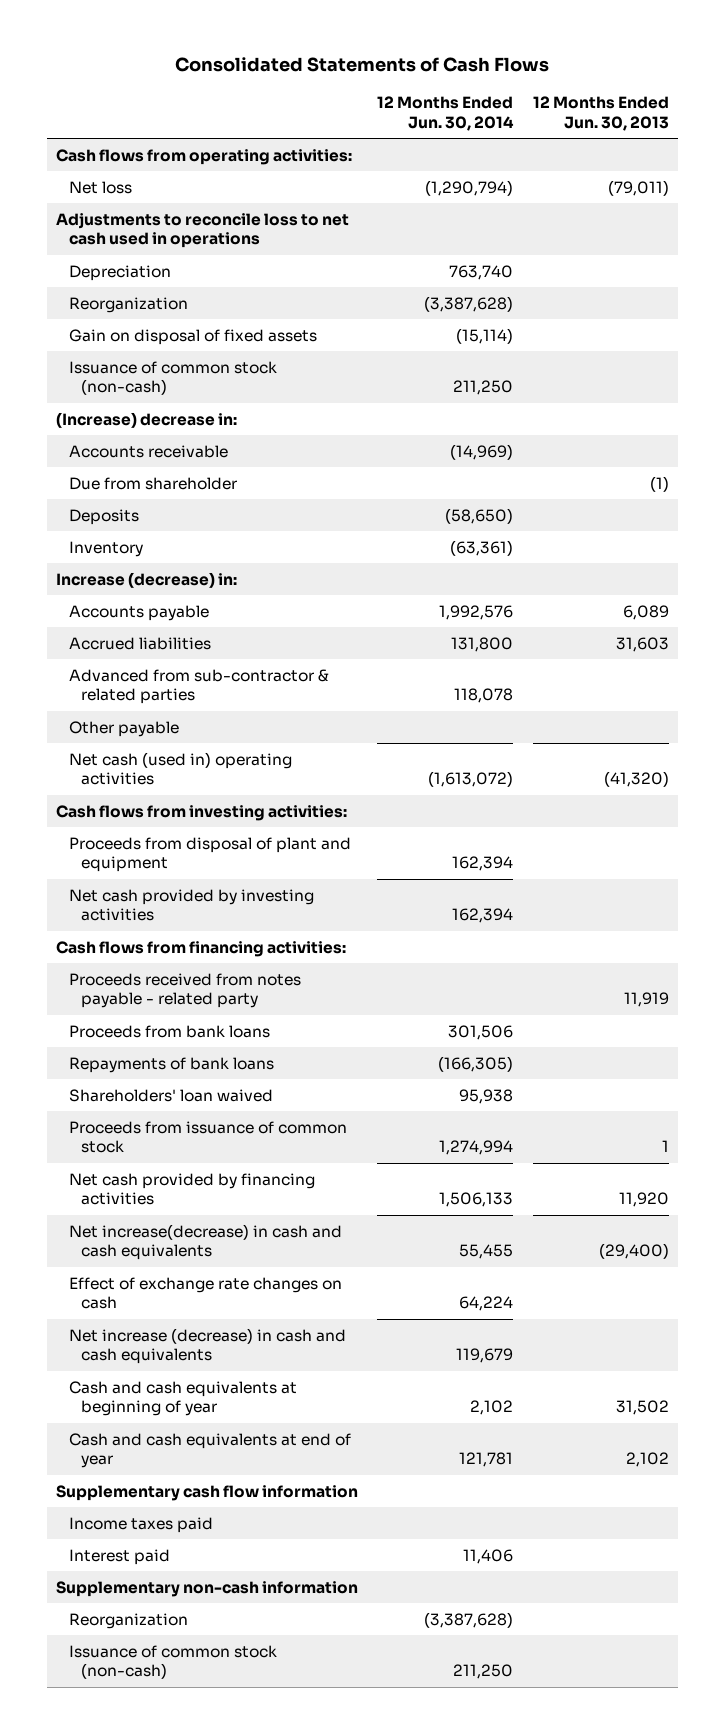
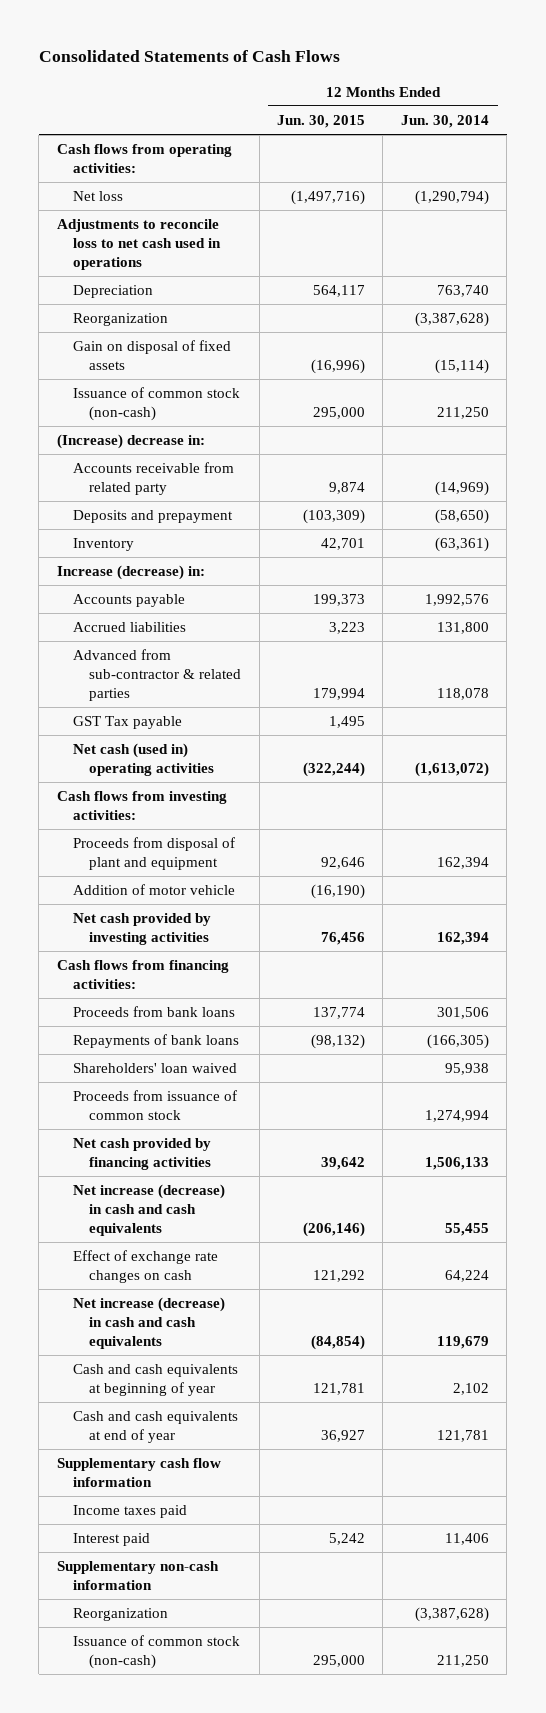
[532,96,669,132] 12 Months Ended Jun. 30, 2013 -> none
none -> [277,115,366,129] Jun. 30, 2015
[68,476,237,490] Due from shareholder -> none
[68,444,228,458] Accounts receivable -> [73,462,235,495] Accounts receivable from related party
[68,508,139,525] Deposits -> [73,510,234,524] Deposits and prepayment
[68,720,179,737] Other payable -> none
none -> [73,716,183,730] GST Tax payable
none -> [73,884,236,896] Addition of motor vehicle
[68,972,301,1009] Proceeds received from notes payable - related party -> none
[68,1223,342,1261] Net increase(decrease) in cash and cash equivalents -> [73,1184,226,1236] Net increase (decrease) in cash and cash equivalents

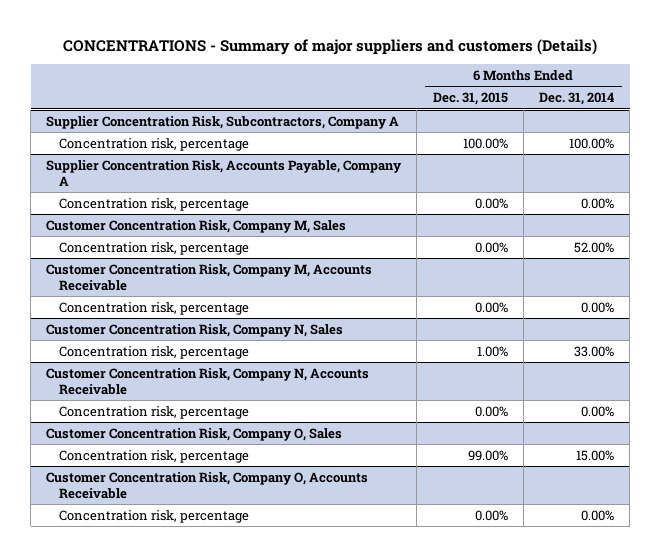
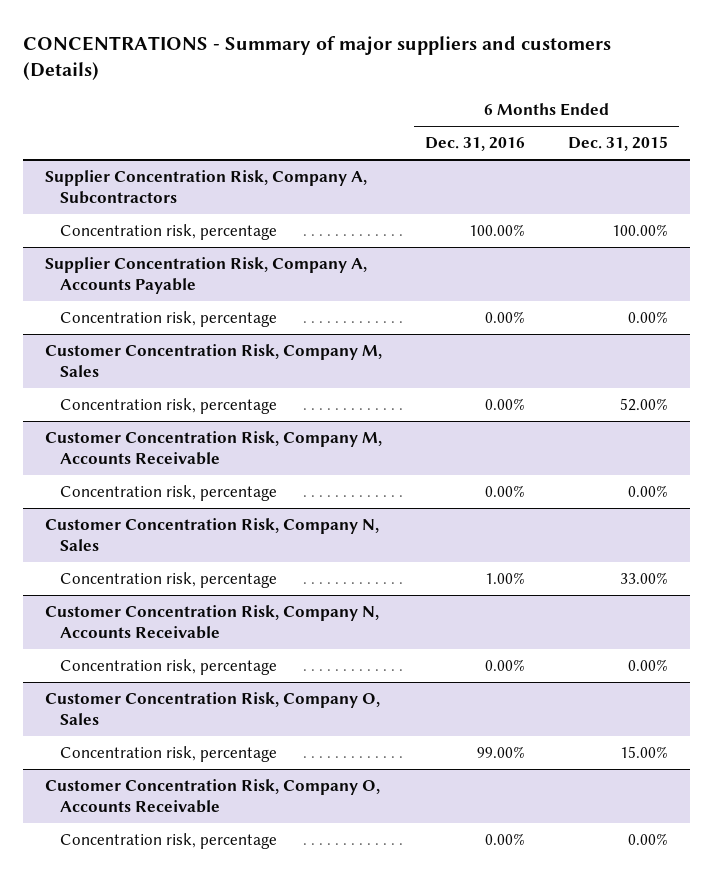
[538,92,614,106] Dec. 31, 2014 -> none
none -> [425,137,526,152] Dec. 31, 2016
[46,115,400,129] Supplier Concentration Risk, Subcontractors, Company A -> [44,170,367,204] Supplier Concentration Risk, Company A, Subcontractors
[46,159,403,186] Supplier Concentration Risk, Accounts Payable, Company A -> [44,257,367,294] Supplier Concentration Risk, Company A, Accounts Payable
[474,241,508,253] 0.00% -> [620,398,669,412] 52.00%
[476,345,508,357] 1.00% -> [620,572,669,585] 33.00%
[467,449,508,461] 99.00% -> [620,746,669,759] 15.00%

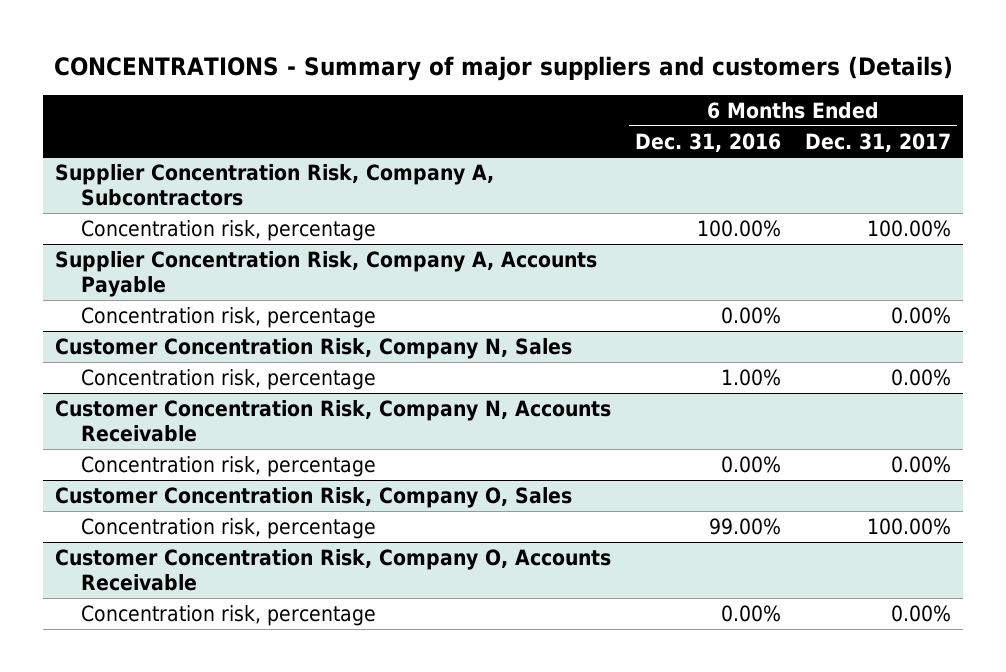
[568,136,669,152] Dec. 31, 2015 -> none
none -> [804,132,951,152] Dec. 31, 2017
[44,344,382,377] Customer Concentration Risk, Company M, Sales -> none
[60,398,278,415] Concentration risk, percentage -> none
[44,431,382,465] Customer Concentration Risk, Company M, Accounts Receivable -> none
[60,485,278,502] Concentration risk, percentage -> none

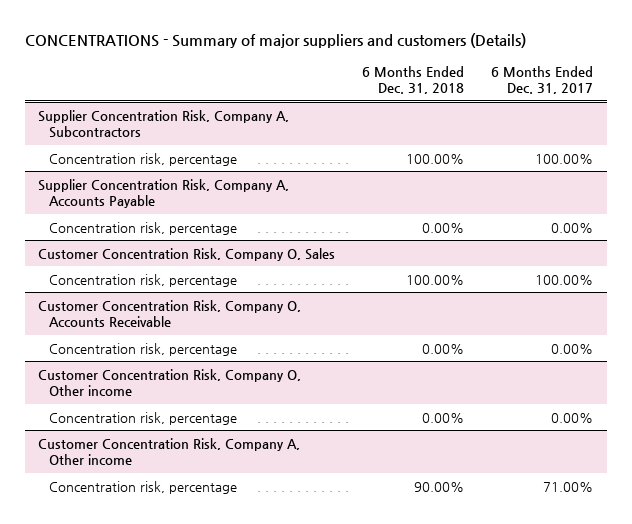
[634,132,781,152] Dec. 31, 2016 -> none
none -> [362,65,465,95] 6 Months Ended Dec. 31, 2018
[54,337,572,359] Customer Concentration Risk, Company N, Sales -> none
[81,368,377,390] Concentration risk, percentage -> none
[54,399,611,443] Customer Concentration Risk, Company N, Accounts Receivable -> none
[81,455,377,477] Concentration risk, percentage -> none
none -> [38,368,302,397] Customer Concentration Risk, Company O, Other income
none -> [49,411,238,425] Concentration risk, percentage
none -> [38,437,301,466] Customer Concentration Risk, Company A, Other income
none -> [49,480,238,494] Concentration risk, percentage

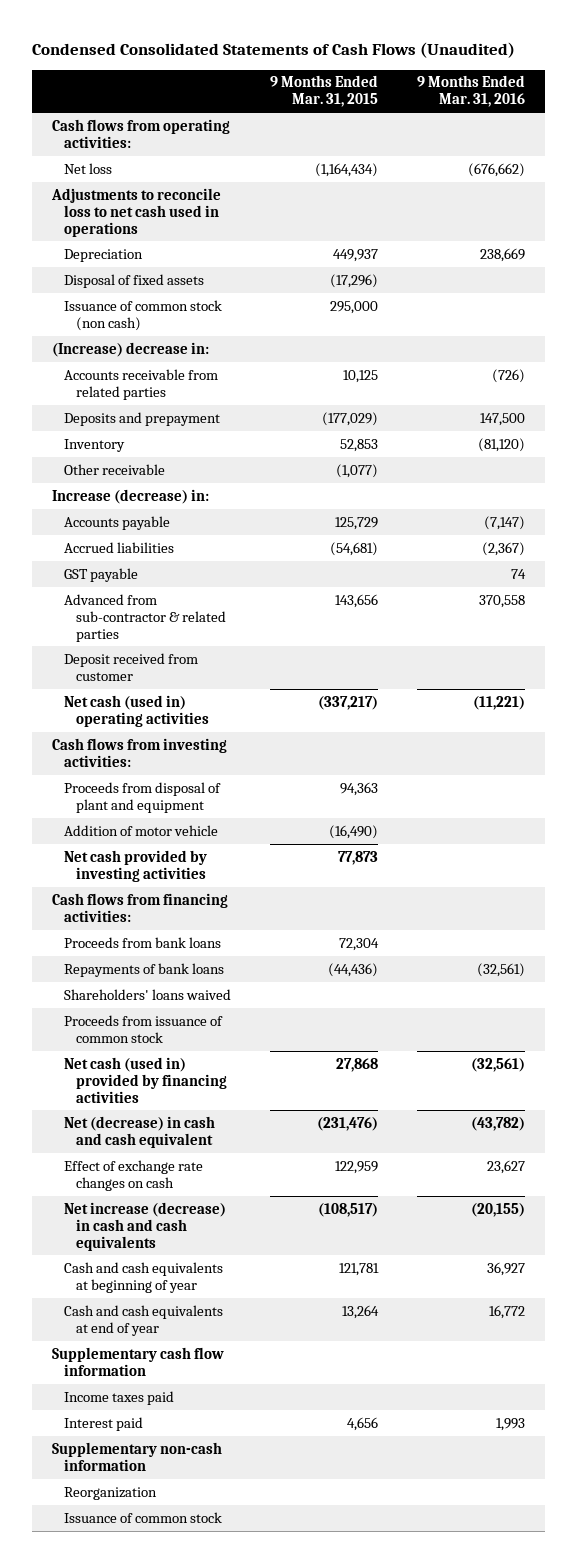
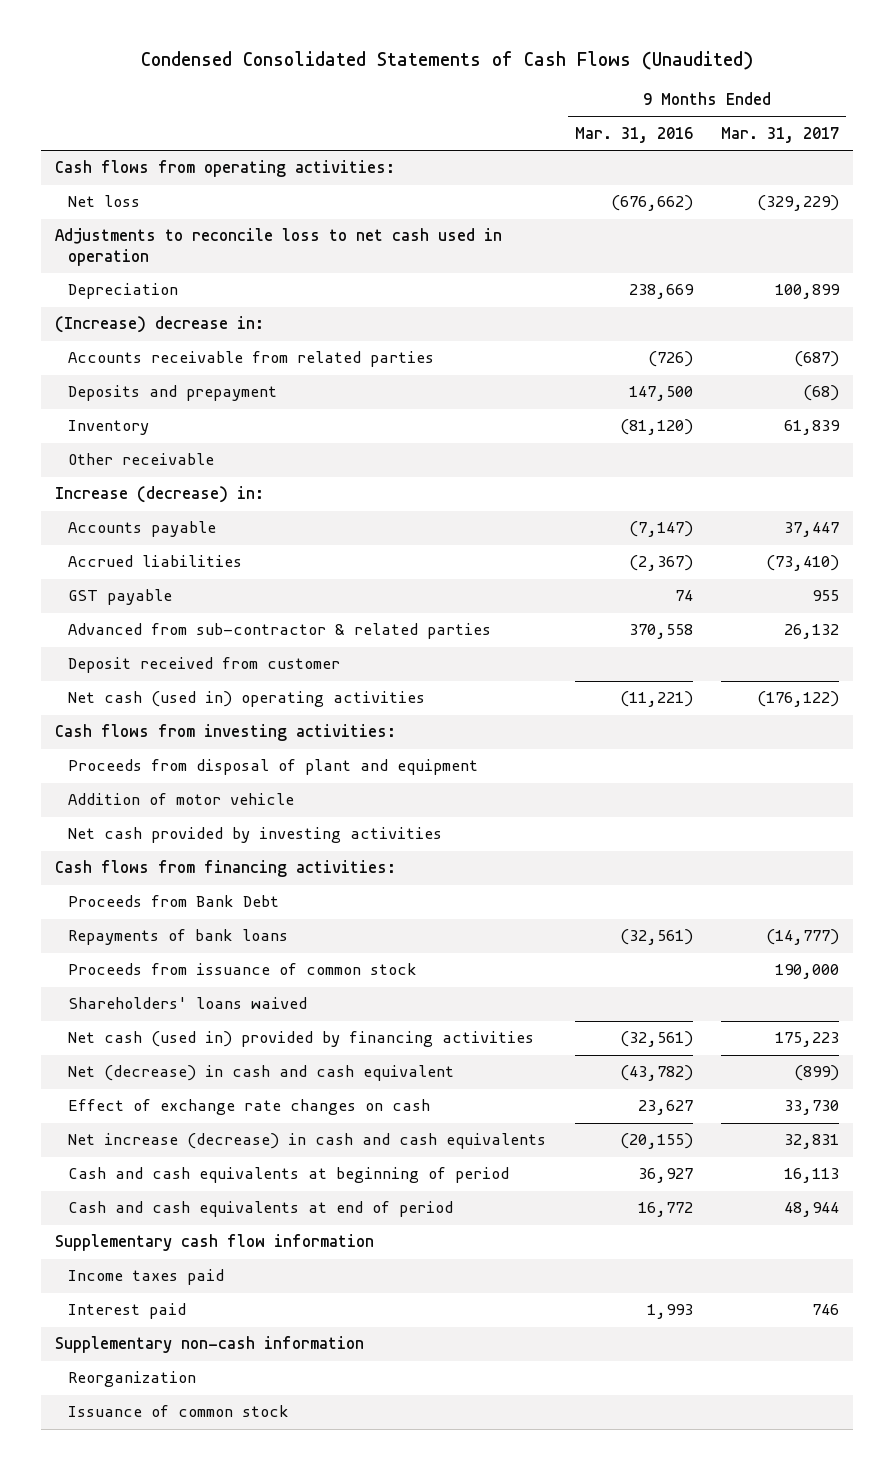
[269,75,378,108] 9 Months Ended Mar. 31, 2015 -> none
none -> [720,126,839,143] Mar. 31, 2017
[50,187,221,237] Adjustments to reconcile loss to net cash used in operations -> [55,228,503,267] Adjustments to reconcile loss to net cash used in operation
[63,273,204,288] Disposal of fixed assets -> none
[63,299,222,331] Issuance of common stock (non cash) -> none
[63,936,221,948] Proceeds from bank loans -> [68,895,280,908] Proceeds from Bank Debt
[63,988,231,1000] Shareholders' loans waived -> [68,997,308,1010] Shareholders' loans waived
[63,1261,223,1293] Cash and cash equivalents at beginning of year -> [68,1167,510,1184] Cash and cash equivalents at beginning of period
[63,1304,223,1336] Cash and cash equivalents at end of year -> [68,1201,454,1218] Cash and cash equivalents at end of period

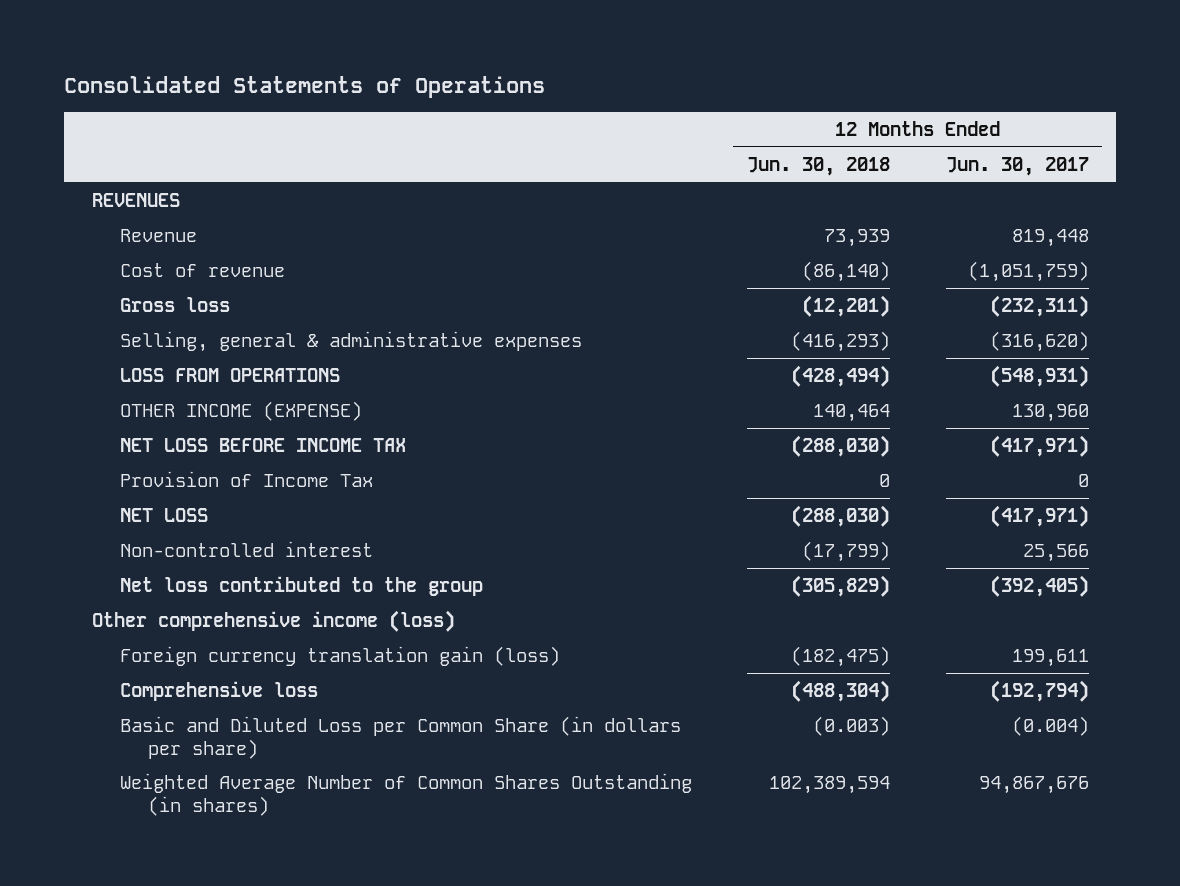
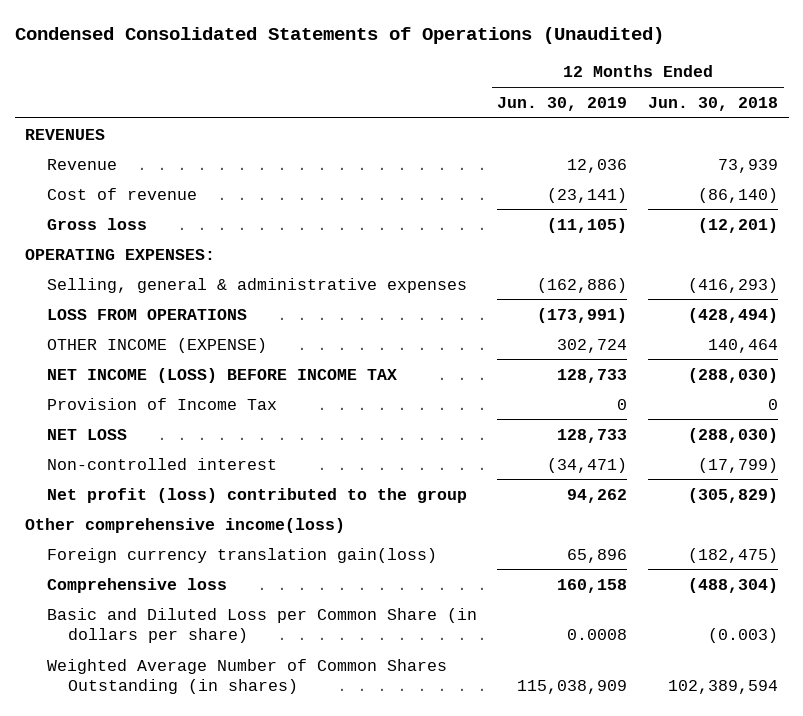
[64,76,546,99] Consolidated Statements of Operations -> [14,27,664,45] Condensed Consolidated Statements of Operations (Unaudited)
[945,156,1089,176] Jun. 30, 2017 -> none
none -> [497,96,628,111] Jun. 30, 2019
none -> [25,248,216,260] OPERATING EXPENSES:
[120,437,407,452] NET LOSS BEFORE INCOME TAX -> [46,367,397,383] NET INCOME (LOSS) BEFORE INCOME TAX
[120,575,484,596] Net loss contributed to the group -> [46,487,467,503] Net profit (loss) contributed to the group
[91,609,455,632] Other comprehensive income (loss) -> [25,517,346,533] Other comprehensive income(loss)
[120,645,561,666] Foreign currency translation gain (loss) -> [46,547,437,563] Foreign currency translation gain(loss)

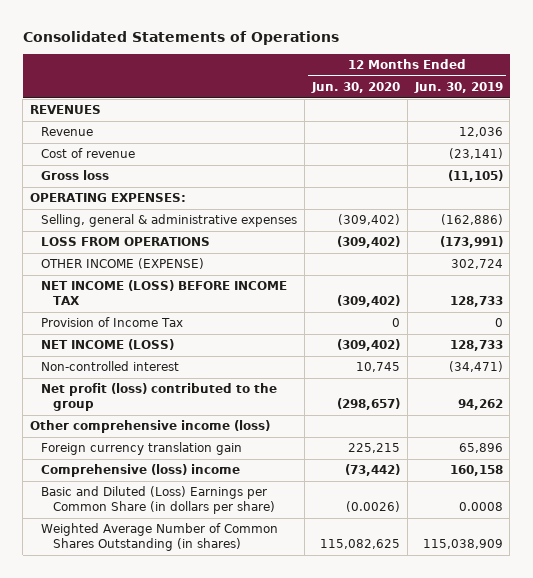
[14,27,664,45] Condensed Consolidated Statements of Operations (Unaudited) -> [22,30,339,45] Consolidated Statements of Operations
[648,96,779,111] Jun. 30, 2018 -> none
none -> [310,82,400,94] Jun. 30, 2020
[46,428,127,440] NET LOSS -> [41,339,175,351] NET INCOME (LOSS)
[25,517,346,533] Other comprehensive income(loss) -> [30,420,271,434] Other comprehensive income (loss)
[46,547,437,563] Foreign currency translation gain(loss) -> [41,442,243,456] Foreign currency translation gain
[46,577,227,593] Comprehensive loss -> [41,464,241,478] Comprehensive (loss) income
[46,607,477,644] Basic and Diluted Loss per Common Share (in dollars per share) -> [41,486,275,514] Basic and Diluted (Loss) Earnings per Common Share (in dollars per share)

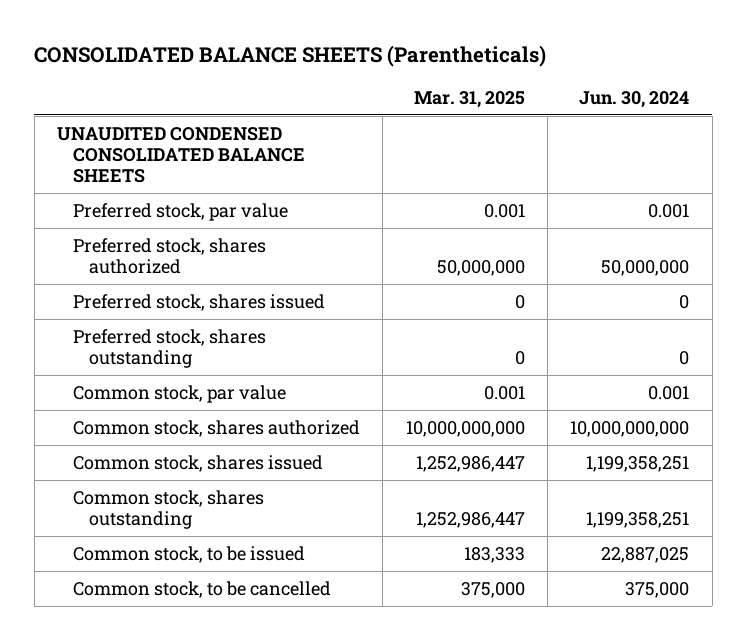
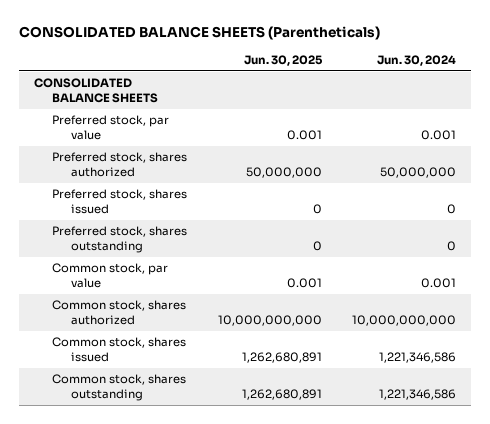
[413,90,525,108] Mar. 31, 2025 -> none
none -> [243,55,323,67] Jun. 30, 2025
[57,126,306,184] UNAUDITED CONDENSED CONSOLIDATED BALANCE SHEETS -> [33,78,159,103] CONSOLIDATED BALANCE SHEETS
[73,545,306,563] Common stock, to be issued -> none
[73,580,332,598] Common stock, to be cancelled -> none
[586,455,690,472] 1,199,358,251 -> [378,351,456,363] 1,221,346,586
[586,512,690,529] 1,199,358,251 -> [378,388,456,400] 1,221,346,586

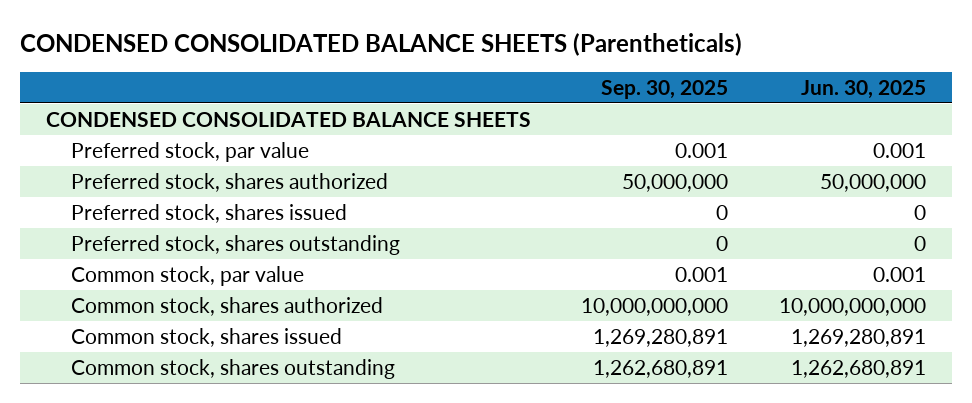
[18,25,380,40] CONSOLIDATED BALANCE SHEETS (Parentheticals) -> [20,32,743,56] CONDENSED CONSOLIDATED BALANCE SHEETS (Parentheticals)
[376,55,456,67] Jun. 30, 2024 -> none
none -> [601,79,729,99] Sep. 30, 2025
[33,78,159,103] CONSOLIDATED BALANCE SHEETS -> [45,111,531,127] CONDENSED CONSOLIDATED BALANCE SHEETS
[241,351,322,363] 1,262,680,891 -> [791,328,927,347] 1,269,280,891

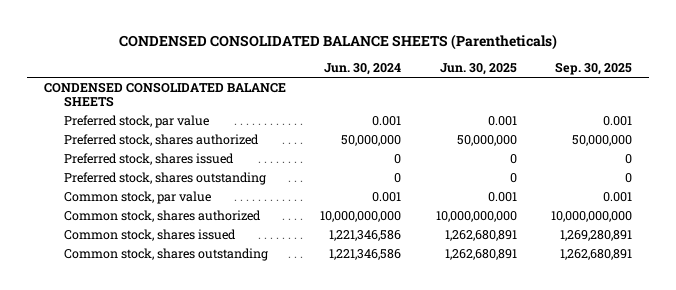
none -> [324,63,402,76] Jun. 30, 2024
[791,328,927,347] 1,269,280,891 -> [444,229,517,241] 1,262,680,891

